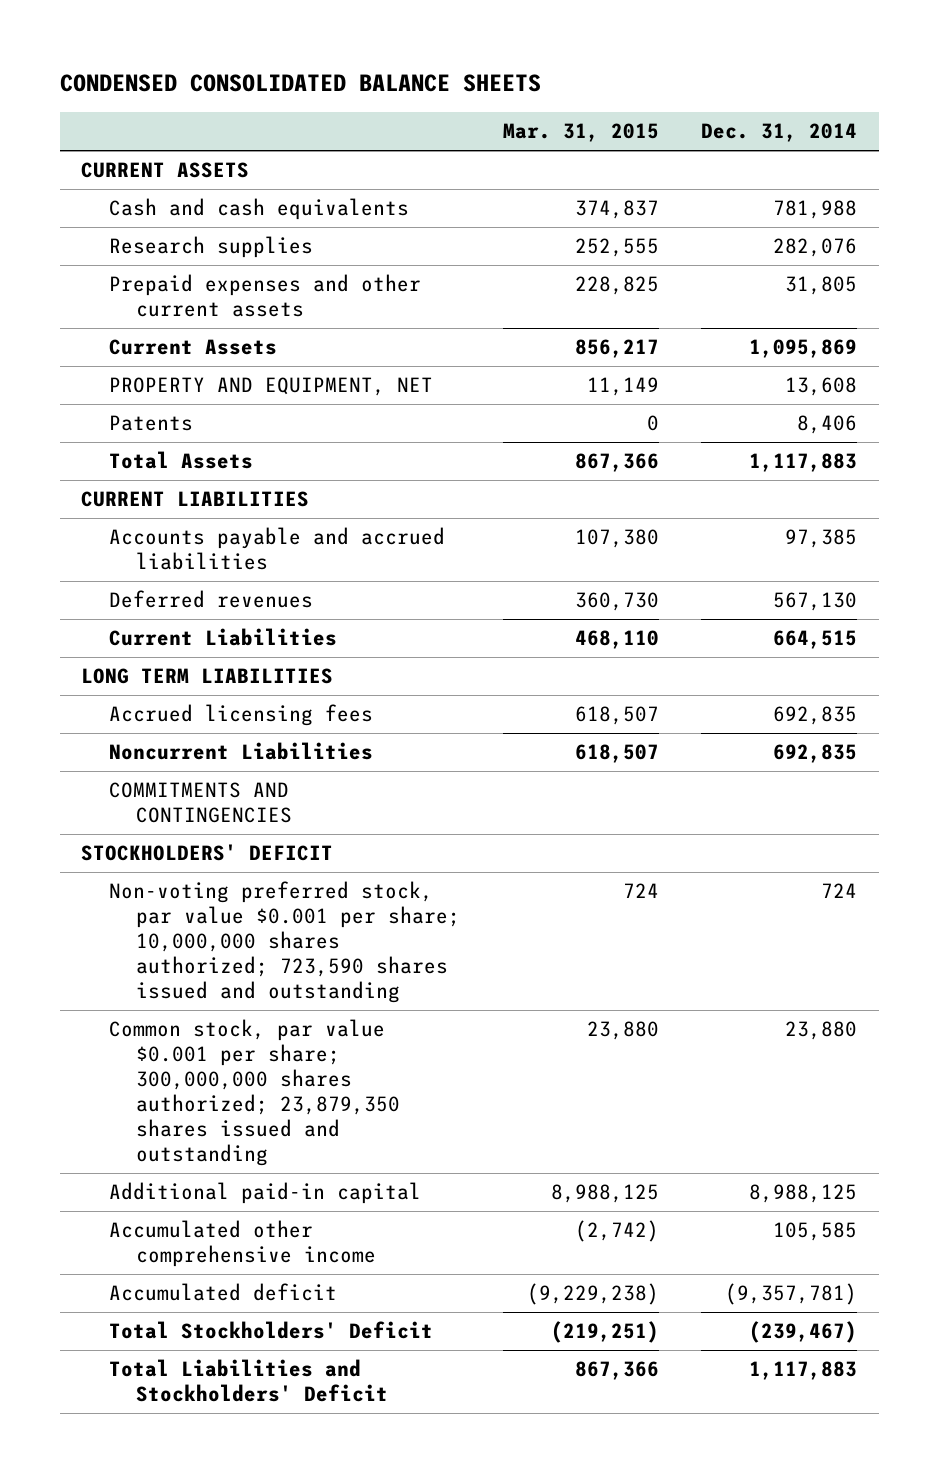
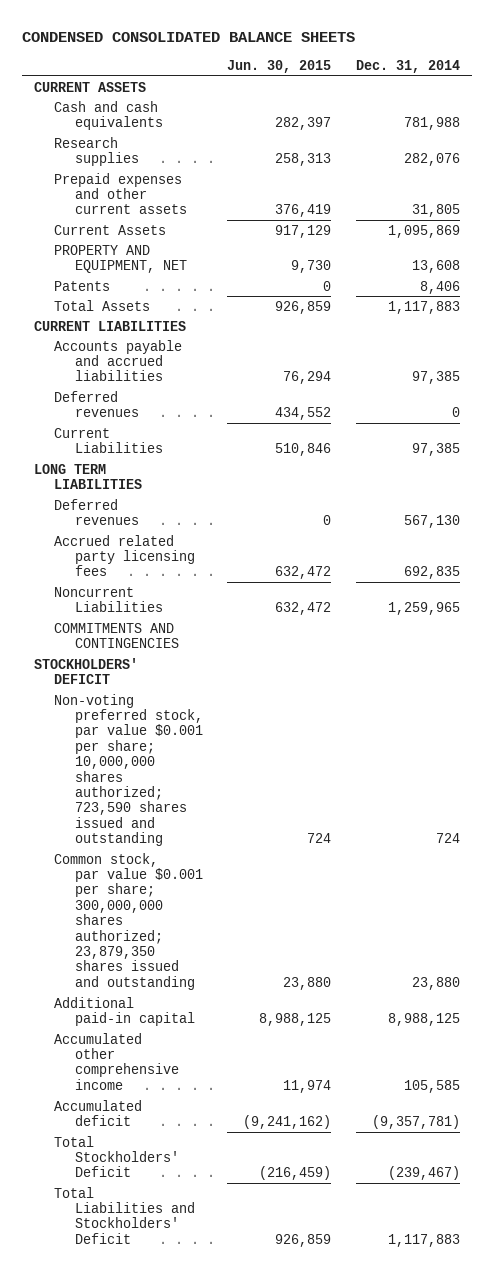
[502,123,659,143] Mar. 31, 2015 -> none
none -> [227,60,332,74] Jun. 30, 2015
none -> [54,390,139,417] Deferred revenues
[773,630,858,650] 664,515 -> [412,442,461,456] 97,385
[108,590,313,609] Deferred revenues -> [54,498,139,525] Deferred revenues
[108,704,373,727] Accrued licensing fees -> [54,534,195,577] Accrued related party licensing fees
[773,744,858,764] 692,835 -> [388,601,461,615] 1,259,965

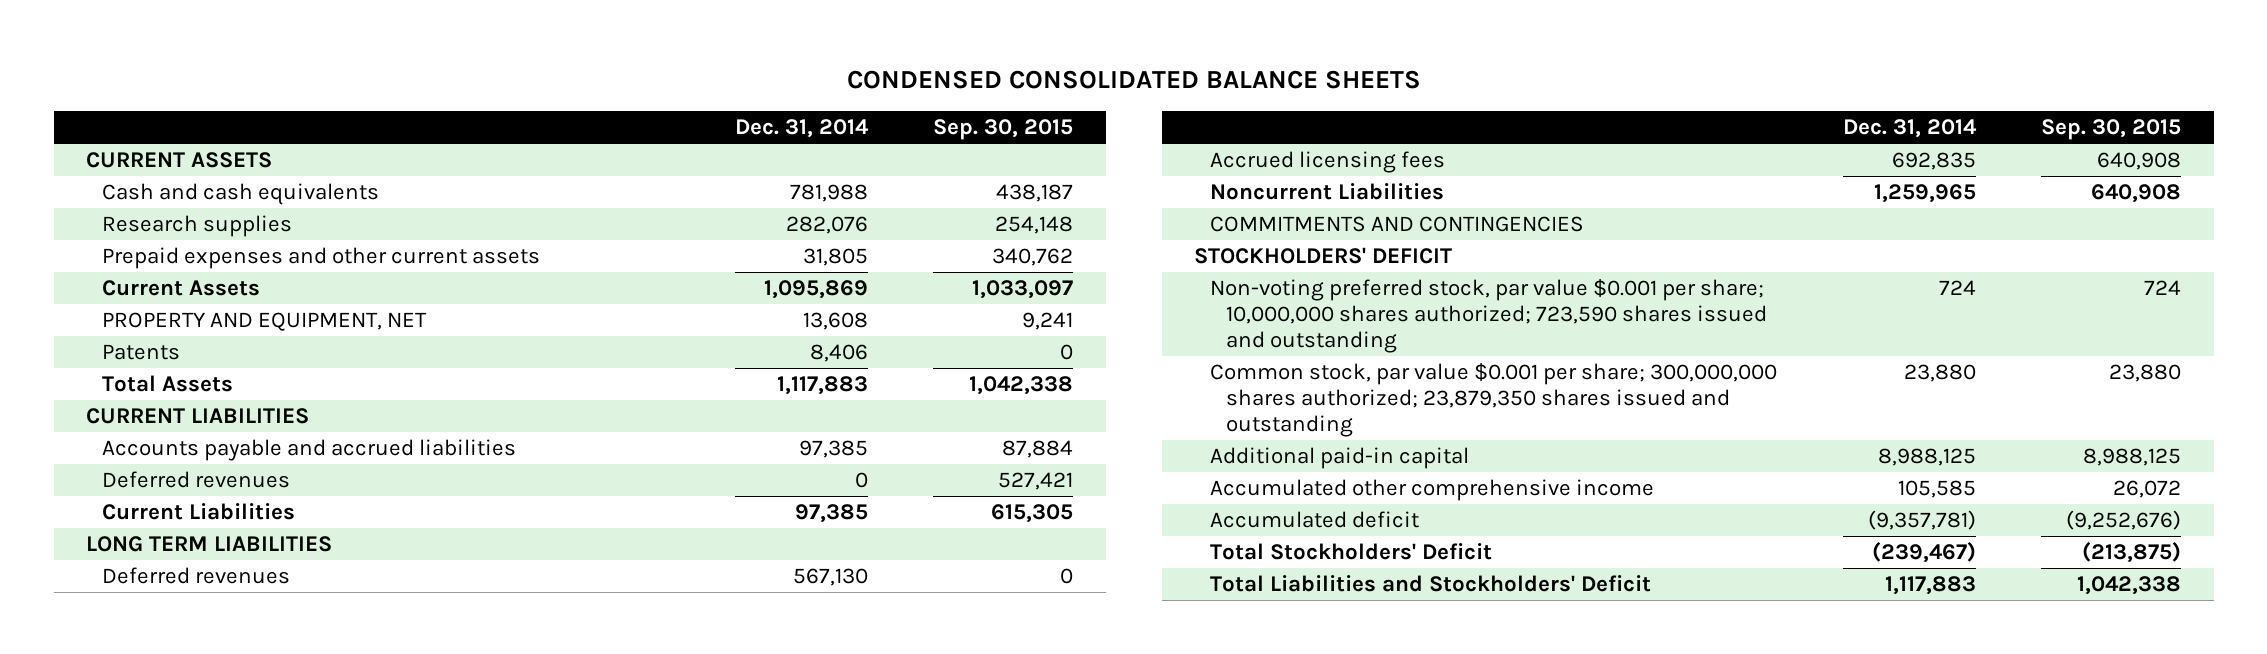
[227,60,332,74] Jun. 30, 2015 -> none
none -> [933,119,1074,141] Sep. 30, 2015
[54,534,195,577] Accrued related party licensing fees -> [1210,151,1446,174] Accrued licensing fees

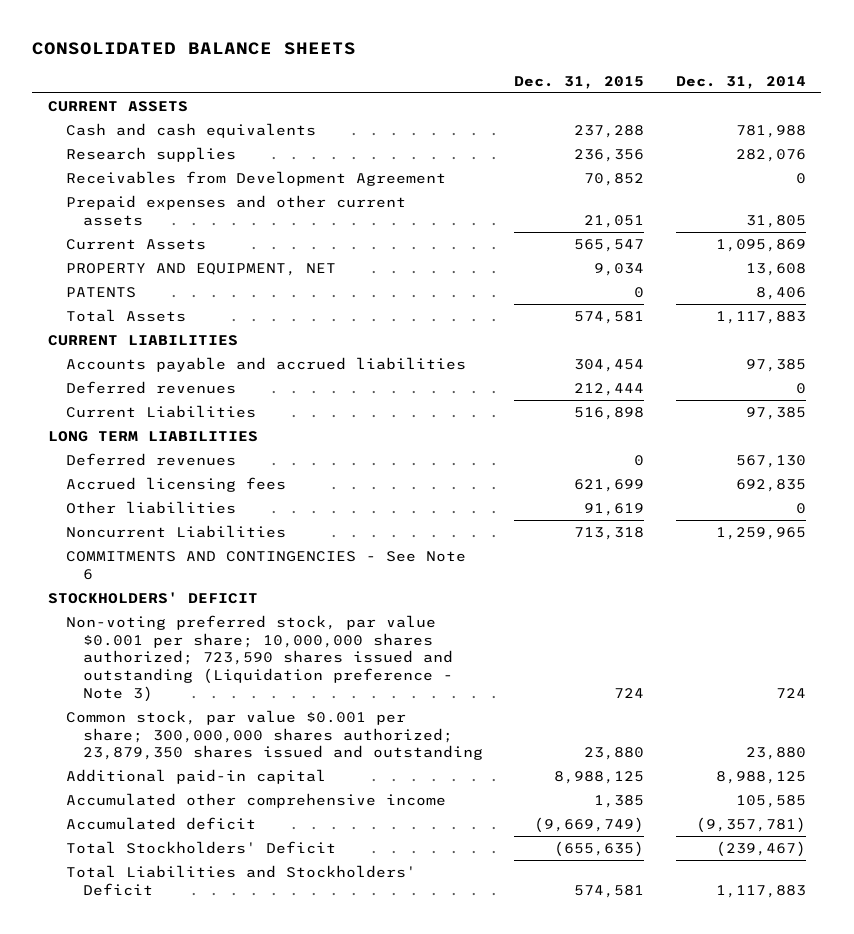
[846,70,1421,90] CONDENSED CONSOLIDATED BALANCE SHEETS -> [32,42,357,56] CONSOLIDATED BALANCE SHEETS
[933,119,1074,141] Sep. 30, 2015 -> none
none -> [514,75,645,89] Dec. 31, 2015
none -> [65,170,446,186] Receivables from Development Agreement
[102,344,181,361] Patents -> [65,286,136,298] PATENTS
none -> [65,500,236,514] Other liabilities
[1210,216,1585,233] COMMITMENTS AND CONTINGENCIES -> [65,550,466,580] COMMITMENTS AND CONTINGENCIES - See Note 6
[1210,279,1768,354] Non-voting preferred stock, par value $0.001 per share; 10,000,000 shares authorized; 723,590 shares issued and outstanding -> [65,614,454,702] Non-voting preferred stock, par value $0.001 per share; 10,000,000 shares authorized; 723,590 shares issued and outstanding (Liquidation preference - Note 3)

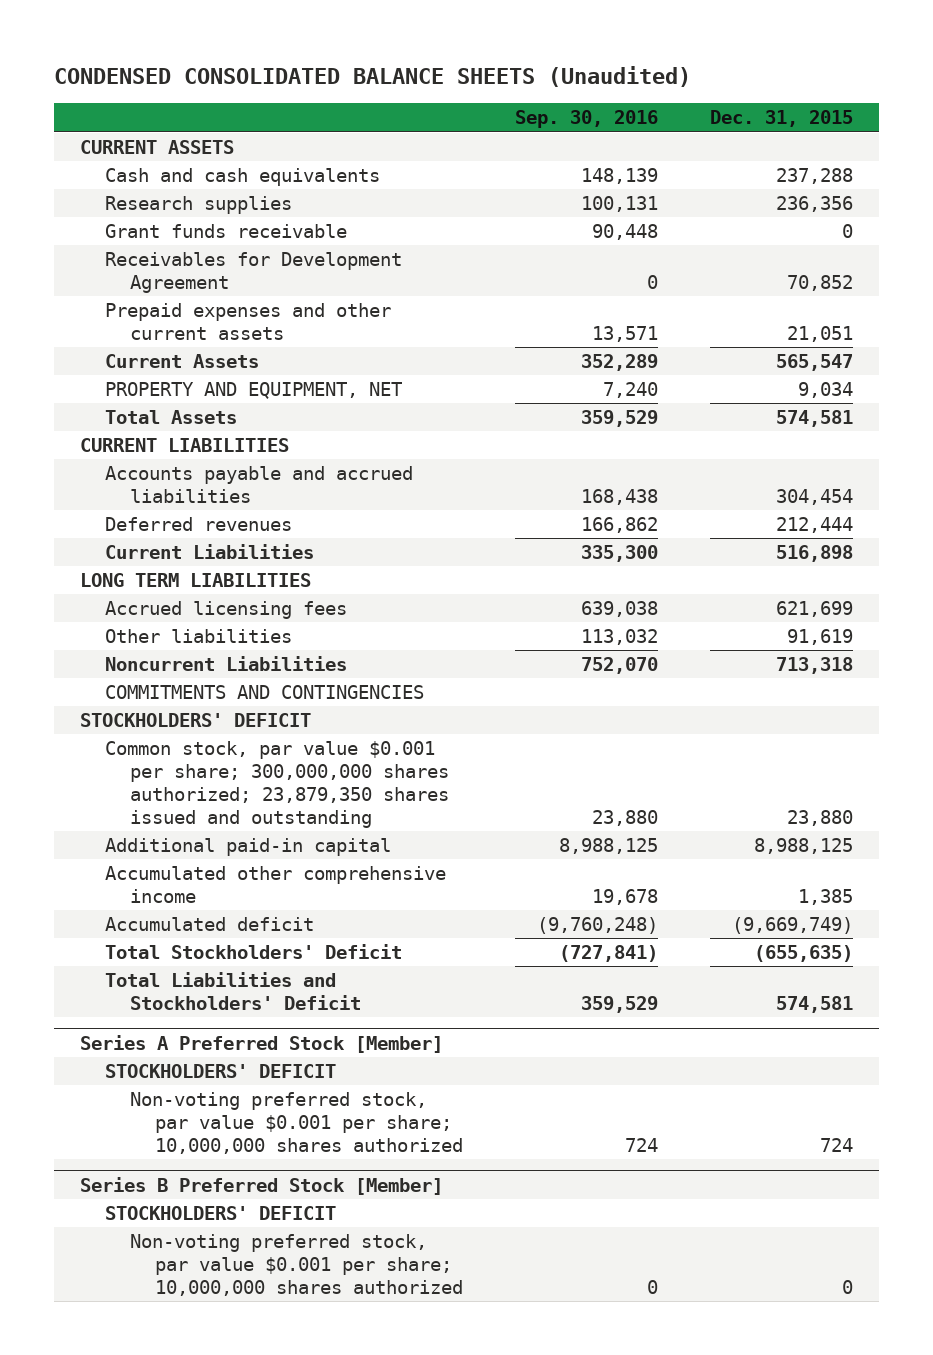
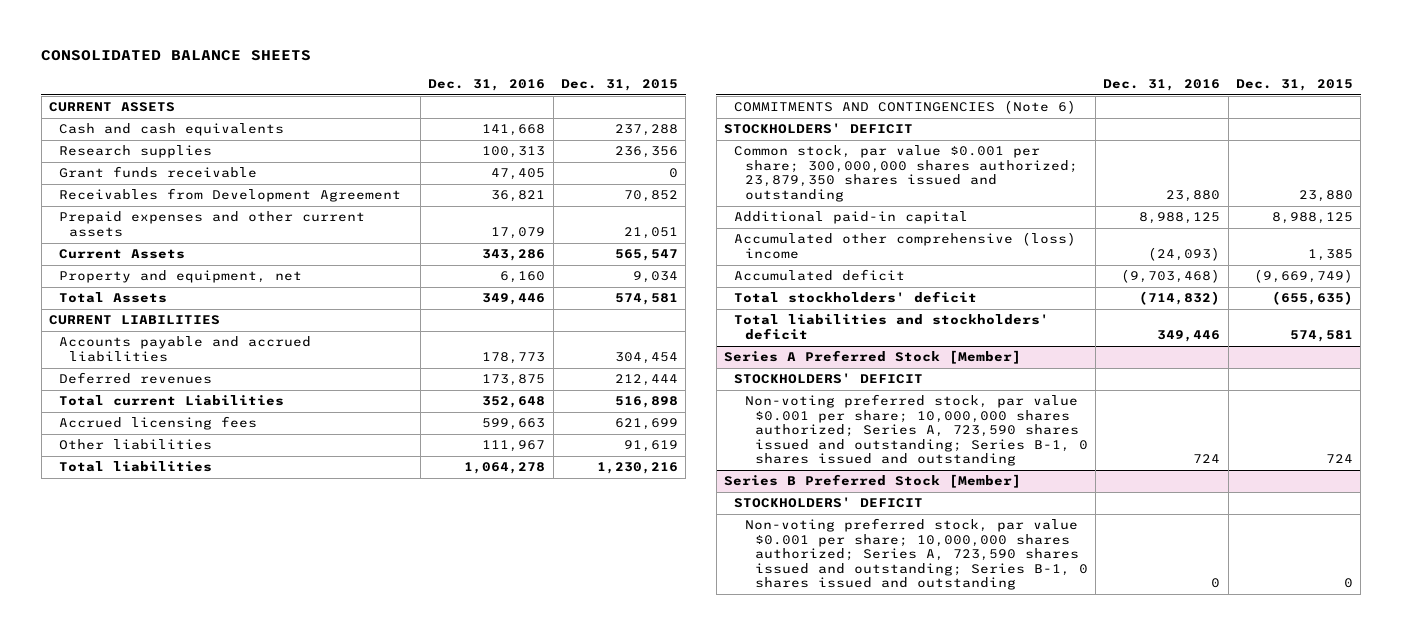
[54,66,692,88] CONDENSED CONSOLIDATED BALANCE SHEETS (Unaudited) -> [41,50,312,62] CONSOLIDATED BALANCE SHEETS
[514,110,658,129] Sep. 30, 2016 -> none
none -> [428,79,546,92] Dec. 31, 2016
[104,252,402,294] Receivables for Development Agreement -> [59,188,402,203] Receivables from Development Agreement
[104,382,402,400] PROPERTY AND EQUIPMENT, NET -> [59,270,303,284] Property and equipment, net
[80,573,312,588] LONG TERM LIABILITIES -> none
[104,544,314,560] Current Liabilities -> [59,395,285,407] Total current Liabilities
[104,656,347,672] Noncurrent Liabilities -> [59,461,213,473] Total liabilities
[775,657,853,675] 713,318 -> [596,462,678,475] 1,230,216
[104,685,424,700] COMMITMENTS AND CONTINGENCIES -> [734,100,1077,115] COMMITMENTS AND CONTINGENCIES (Note 6)
[104,866,446,904] Accumulated other comprehensive income -> [734,232,1077,259] Accumulated other comprehensive (loss) income
[104,944,402,960] Total Stockholders' Deficit -> [734,291,978,304] Total stockholders' deficit
[104,972,361,1011] Total Liabilities and Stockholders' Deficit -> [734,314,1050,340] Total liabilities and stockholders' deficit
[129,1092,463,1155] Non-voting preferred stock, par value $0.001 per share; 10,000,000 shares authorized -> [744,394,1088,467] Non-voting preferred stock, par value $0.001 per share; 10,000,000 shares authorized; Series A, 723,590 shares issued and outstanding; Series B-1, 0 shares issued and outstanding
[129,1234,463,1297] Non-voting preferred stock, par value $0.001 per share; 10,000,000 shares authorized -> [744,518,1088,591] Non-voting preferred stock, par value $0.001 per share; 10,000,000 shares authorized; Series A, 723,590 shares issued and outstanding; Series B-1, 0 shares issued and outstanding

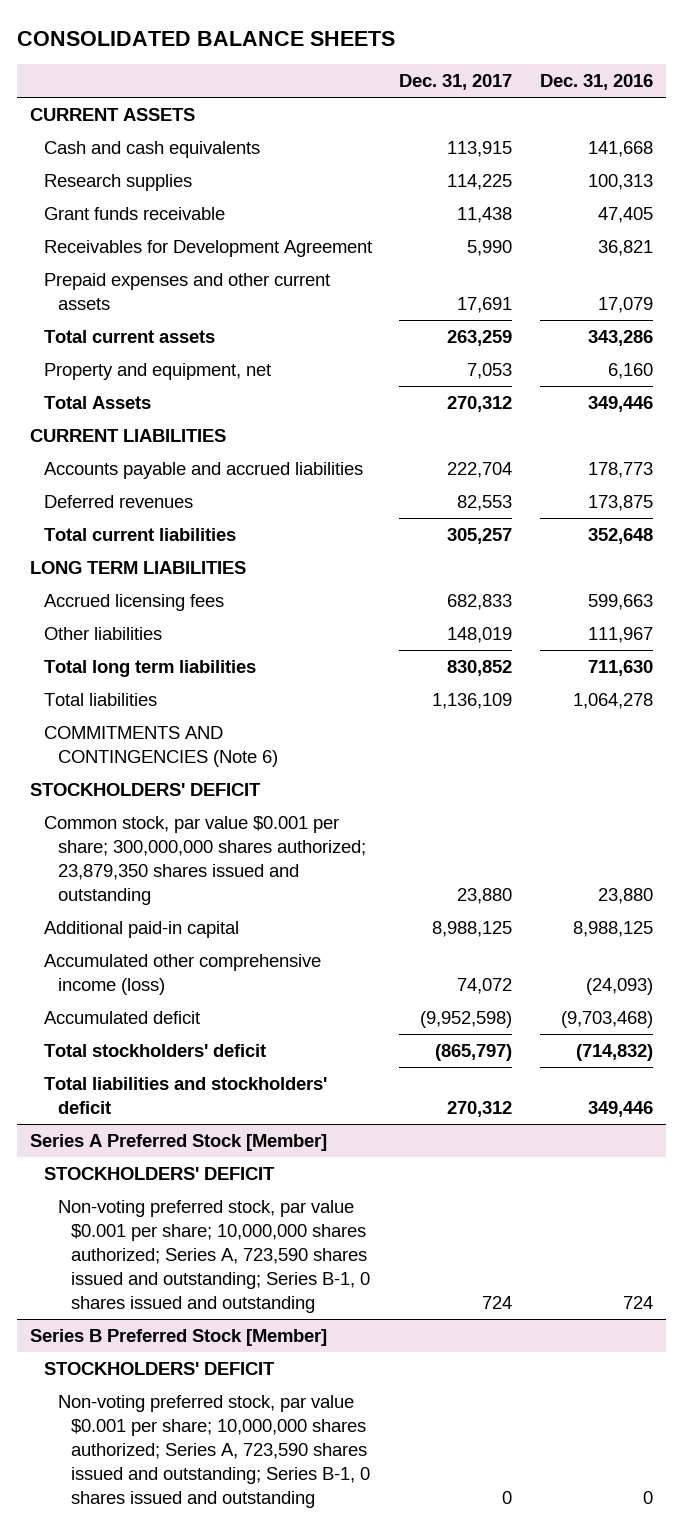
[560,79,678,92] Dec. 31, 2015 -> none
none -> [399,74,513,91] Dec. 31, 2017
[59,188,402,203] Receivables from Development Agreement -> [44,240,373,258] Receivables for Development Agreement
[59,249,186,260] Current Assets -> [44,330,216,344] Total current assets
[59,395,285,407] Total current Liabilities -> [44,528,237,542] Total current liabilities
none -> [30,561,247,575] LONG TERM LIABILITIES
none -> [44,660,257,678] Total long term liabilities
[734,232,1077,259] Accumulated other comprehensive (loss) income -> [44,954,322,996] Accumulated other comprehensive income (loss)

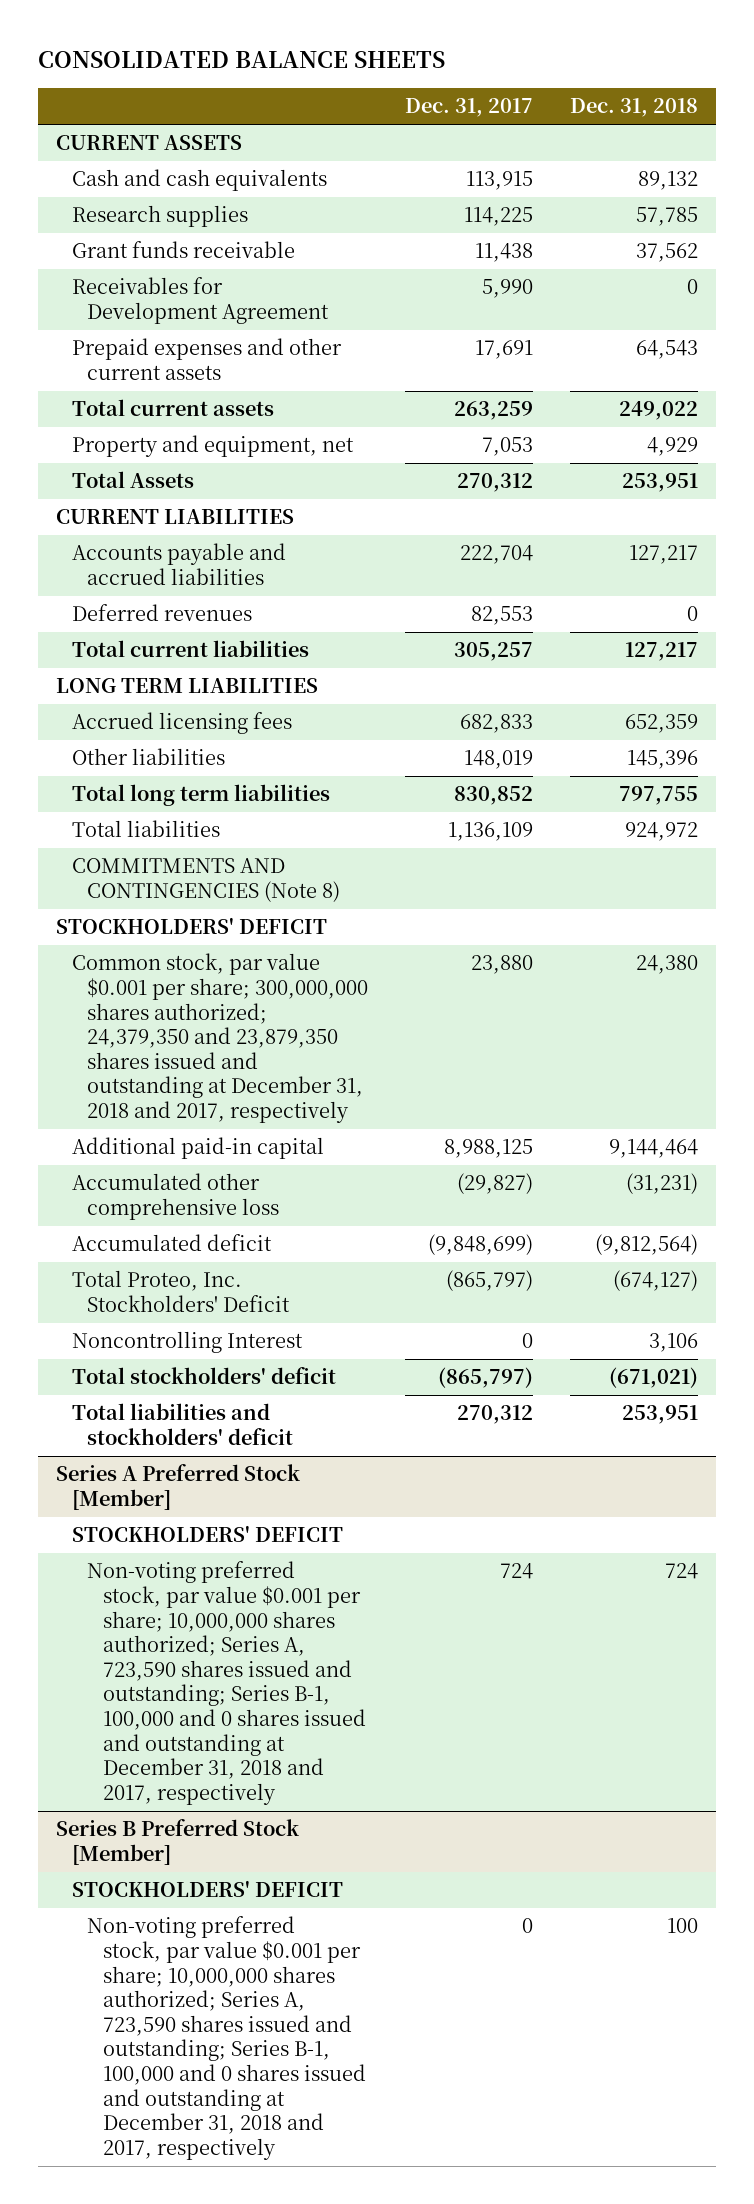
[539,74,653,91] Dec. 31, 2016 -> none
none -> [569,98,698,118] Dec. 31, 2018
[44,726,278,768] COMMITMENTS AND CONTINGENCIES (Note 6) -> [71,858,341,902] COMMITMENTS AND CONTINGENCIES (Note 8)
[44,816,366,905] Common stock, par value $0.001 per share; 300,000,000 shares authorized; 23,879,350 shares issued and outstanding -> [71,953,369,1124] Common stock, par value $0.001 per share; 300,000,000 shares authorized; 24,379,350 and 23,879,350 shares issued and outstanding at December 31, 2018 and 2017, respectively
[44,954,322,996] Accumulated other comprehensive income (loss) -> [71,1173,280,1220] Accumulated other comprehensive loss
[457,978,513,995] 74,072 -> [456,1173,533,1195] (29,827)
[420,1011,513,1029] (9,952,598) -> [427,1234,533,1256] (9,848,699)
none -> [71,1270,291,1312] Total Proteo, Inc. Stockholders' Deficit
none -> [71,1331,303,1354] Noncontrolling Interest
[57,1200,371,1313] Non-voting preferred stock, par value $0.001 per share; 10,000,000 shares authorized; Series A, 723,590 shares issued and outstanding; Series B-1, 0 shares issued and outstanding -> [87,1561,366,1806] Non-voting preferred stock, par value $0.001 per share; 10,000,000 shares authorized; Series A, 723,590 shares issued and outstanding; Series B-1, 100,000 and 0 shares issued and outstanding at December 31, 2018 and 2017, respectively
[57,1395,371,1508] Non-voting preferred stock, par value $0.001 per share; 10,000,000 shares authorized; Series A, 723,590 shares issued and outstanding; Series B-1, 0 shares issued and outstanding -> [87,1916,366,2161] Non-voting preferred stock, par value $0.001 per share; 10,000,000 shares authorized; Series A, 723,590 shares issued and outstanding; Series B-1, 100,000 and 0 shares issued and outstanding at December 31, 2018 and 2017, respectively

